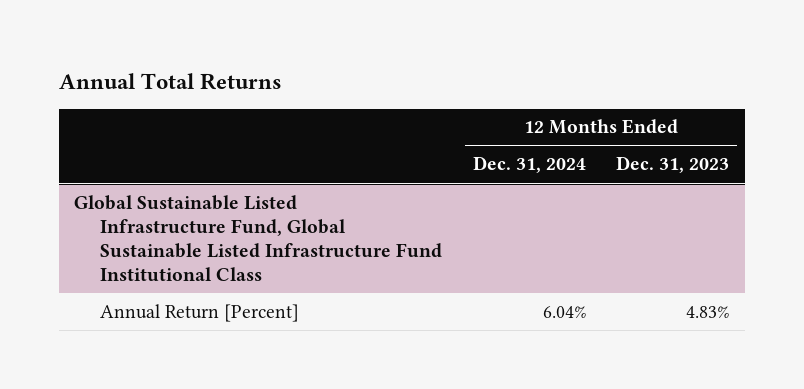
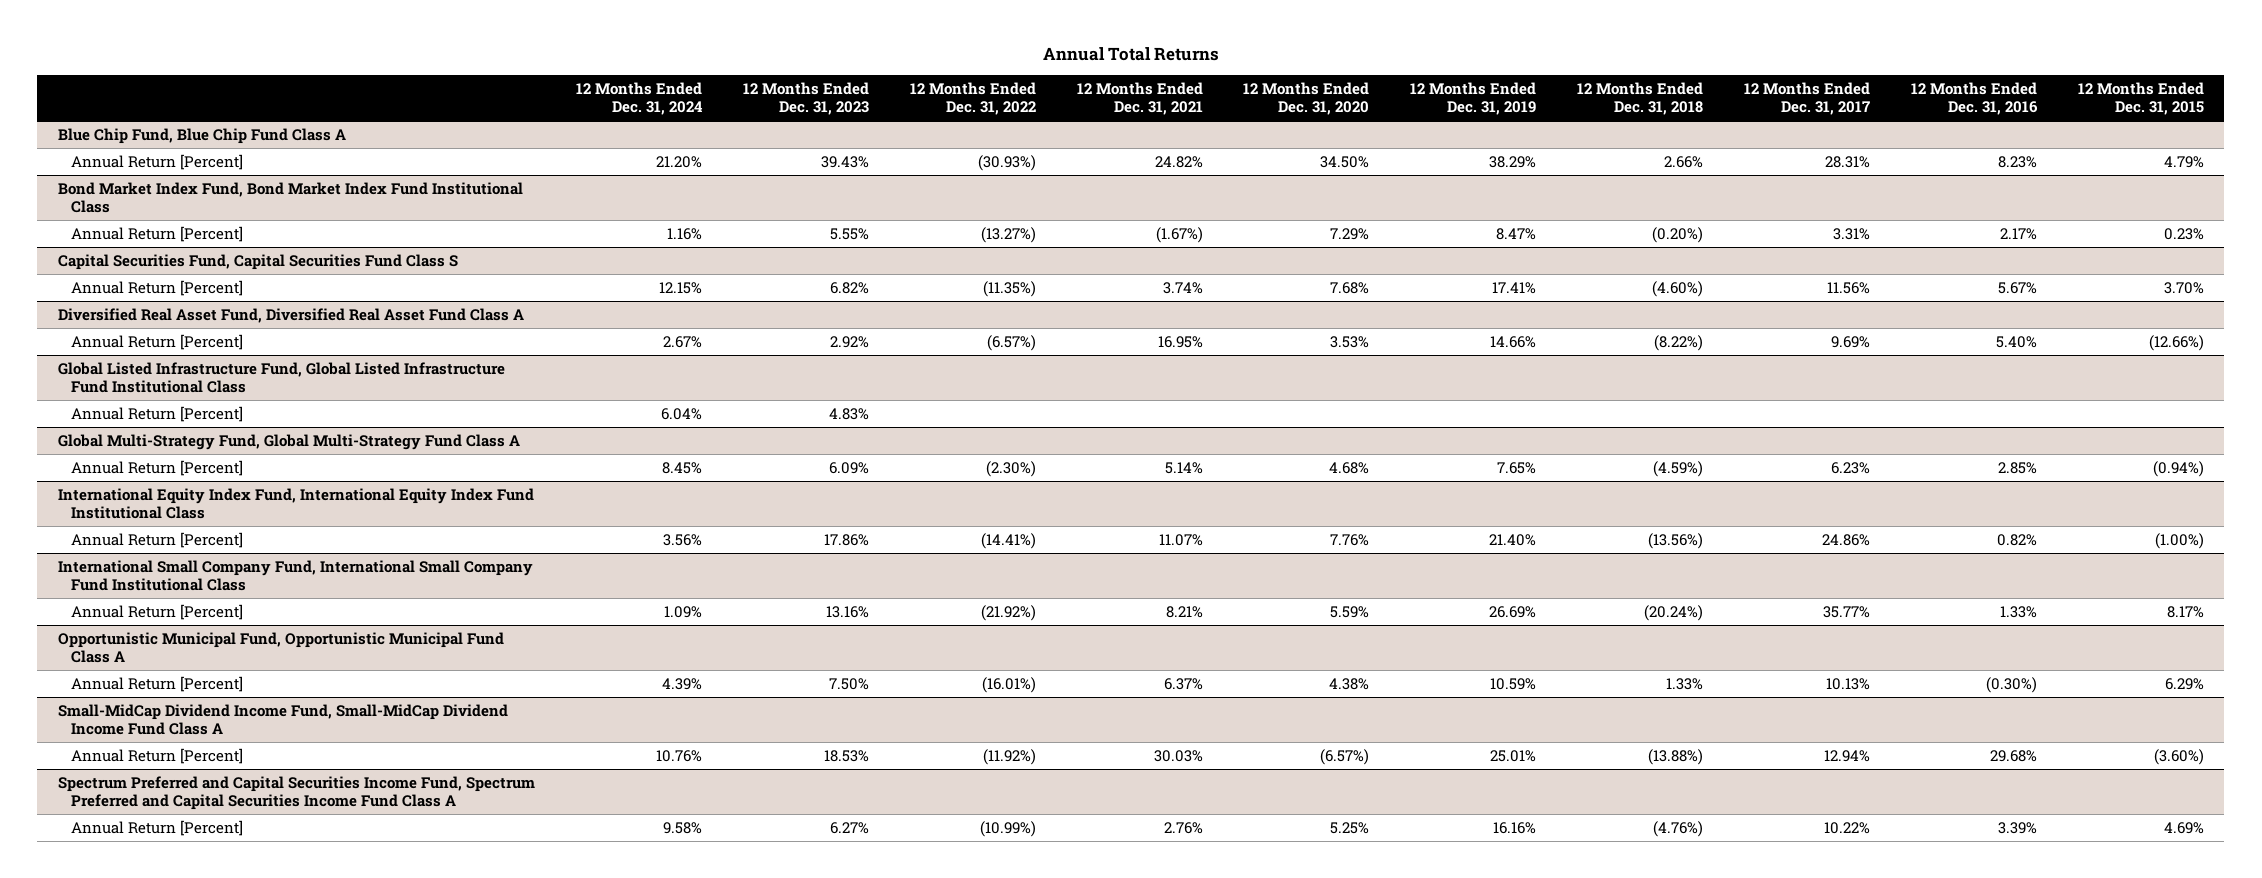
none -> [909,81,1036,116] 12 Months Ended Dec. 31, 2022
none -> [1076,81,1203,116] 12 Months Ended Dec. 31, 2021
none -> [1243,81,1370,116] 12 Months Ended Dec. 31, 2020
none -> [1410,81,1537,116] 12 Months Ended Dec. 31, 2019
none -> [1577,81,1704,116] 12 Months Ended Dec. 31, 2018
none -> [1744,81,1871,116] 12 Months Ended Dec. 31, 2017
none -> [1911,81,2039,116] 12 Months Ended Dec. 31, 2016
none -> [2078,81,2205,116] 12 Months Ended Dec. 31, 2015
none -> [57,127,346,144] Blue Chip Fund, Blue Chip Fund Class A
none -> [71,153,244,170] Annual Return [Percent]
none -> [57,181,523,213] Bond Market Index Fund, Bond Market Index Fund Institutional Class
none -> [71,225,244,242] Annual Return [Percent]
none -> [57,253,458,270] Capital Securities Fund, Capital Securities Fund Class S
none -> [71,279,244,296] Annual Return [Percent]
none -> [57,307,524,323] Diversified Real Asset Fund, Diversified Real Asset Fund Class A
none -> [71,333,244,350] Annual Return [Percent]
[74,194,443,283] Global Sustainable Listed Infrastructure Fund, Global Sustainable Listed Infrastructure Fund Institutional Class -> [57,361,505,393] Global Listed Infrastructure Fund, Global Listed Infrastructure Fund Institutional Class
none -> [57,433,520,450] Global Multi-Strategy Fund, Global Multi-Strategy Fund Class A
none -> [71,459,244,476] Annual Return [Percent]
none -> [57,487,534,519] International Equity Index Fund, International Equity Index Fund Institutional Class
none -> [71,531,244,548] Annual Return [Percent]
none -> [57,559,533,591] International Small Company Fund, International Small Company Fund Institutional Class
none -> [71,603,244,620] Annual Return [Percent]
none -> [57,631,504,663] Opportunistic Municipal Fund, Opportunistic Municipal Fund Class A
none -> [71,675,244,692] Annual Return [Percent]
none -> [57,703,508,735] Small-MidCap Dividend Income Fund, Small-MidCap Dividend Income Fund Class A
none -> [71,747,244,764] Annual Return [Percent]
none -> [57,775,535,810] Spectrum Preferred and Capital Securities Income Fund, Spectrum Preferred and Capital Securities Income Fund Class A
none -> [71,819,244,836] Annual Return [Percent]

